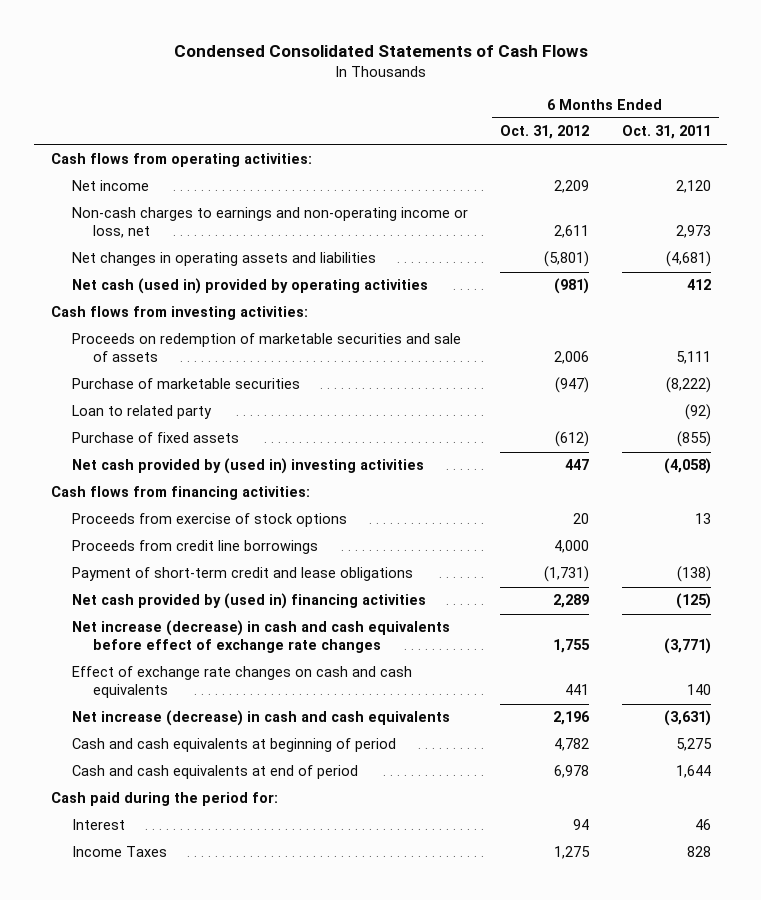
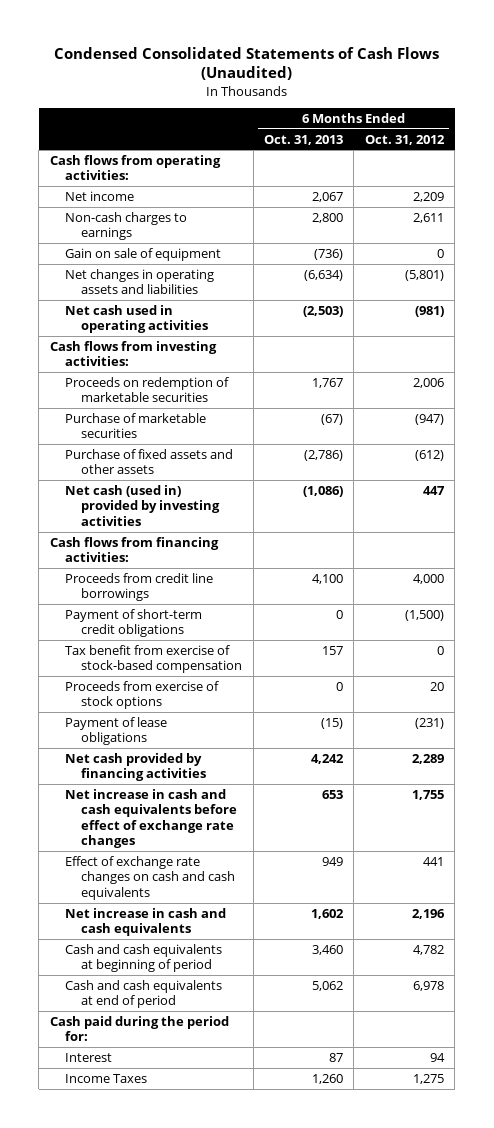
[173,44,588,57] Condensed Consolidated Statements of Cash Flows -> [53,46,439,81] Condensed Consolidated Statements of Cash Flows (Unaudited)
[621,125,711,140] Oct. 31, 2011 -> none
none -> [263,134,343,145] Oct. 31, 2013
[71,207,468,239] Non-cash charges to earnings and non-operating income or loss, net -> [65,211,188,241] Non-cash charges to earnings
none -> [65,247,222,261] Gain on sale of equipment
[71,278,428,295] Net cash (used in) provided by operating activities -> [65,304,209,334] Net cash used in operating activities
[71,333,461,363] Proceeds on redemption of marketable securities and sale of assets -> [65,376,230,403] Proceeds on redemption of marketable securities
[71,405,212,420] Loan to related party -> none
[71,432,239,444] Purchase of fixed assets -> [65,448,234,475] Purchase of fixed assets and other assets
[71,458,424,475] Net cash provided by (used in) investing activities -> [65,484,221,526] Net cash (used in) provided by investing activities
[71,567,413,582] Payment of short-term credit and lease obligations -> [65,608,203,638] Payment of short-term credit obligations
[544,566,590,583] (1,731) -> [404,609,444,621] (1,500)
none -> [65,644,243,674] Tax benefit from exercise of stock-based compensation
[71,513,347,528] Proceeds from exercise of stock options -> [65,680,220,710] Proceeds from exercise of stock options
none -> [65,716,168,746] Payment of lease obligations
[71,593,426,610] Net cash provided by (used in) financing activities -> [65,752,207,782] Net cash provided by financing activities
[71,620,450,654] Net increase (decrease) in cash and cash equivalents before effect of exchange rate changes -> [65,788,238,849] Net increase in cash and cash equivalents before effect of exchange rate changes
[71,710,450,727] Net increase (decrease) in cash and cash equivalents -> [65,907,227,937] Net increase in cash and cash equivalents

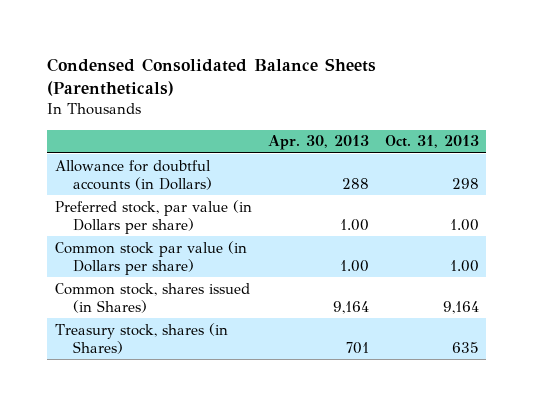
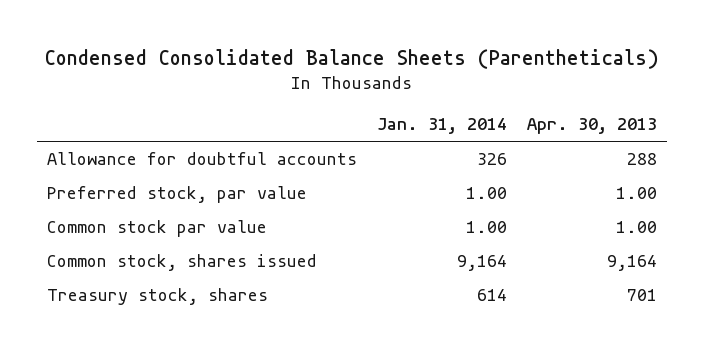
[384,135,479,149] Oct. 31, 2013 -> none
none -> [376,118,507,135] Jan. 31, 2014
[55,159,212,190] Allowance for doubtful accounts (in Dollars) -> [47,152,358,166] Allowance for doubtful accounts
[55,199,253,234] Preferred stock, par value (in Dollars per share) -> [47,186,308,204] Preferred stock, par value
[55,240,248,275] Common stock par value (in Dollars per share) -> [47,220,268,238] Common stock par value
[55,282,251,313] Common stock, shares issued (in Shares) -> [47,254,318,272] Common stock, shares issued
[55,322,229,354] Treasury stock, shares (in Shares) -> [47,288,269,306] Treasury stock, shares

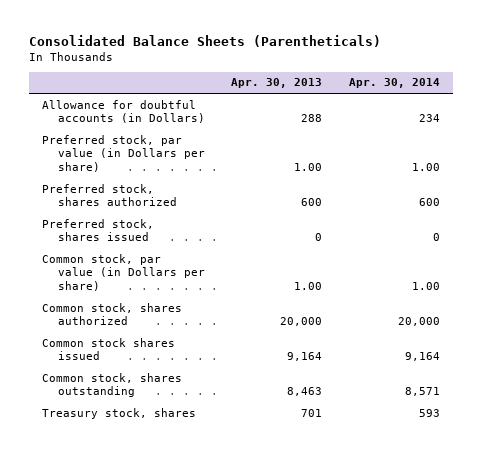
[44,48,659,69] Condensed Consolidated Balance Sheets (Parentheticals) -> [29,35,382,48] Consolidated Balance Sheets (Parentheticals)
[376,118,507,135] Jan. 31, 2014 -> none
none -> [348,78,440,89] Apr. 30, 2014
[47,152,358,166] Allowance for doubtful accounts -> [42,99,206,124] Allowance for doubtful accounts (in Dollars)
[47,186,308,204] Preferred stock, par value -> [42,134,206,173] Preferred stock, par value (in Dollars per share)
none -> [42,183,178,207] Preferred stock, shares authorized
none -> [42,218,155,242] Preferred stock, shares issued
[47,220,268,238] Common stock par value -> [42,253,206,292] Common stock, par value (in Dollars per share)
none -> [42,302,183,326] Common stock, shares authorized
[47,254,318,272] Common stock, shares issued -> [42,337,176,361] Common stock shares issued
none -> [42,372,183,398] Common stock, shares outstanding

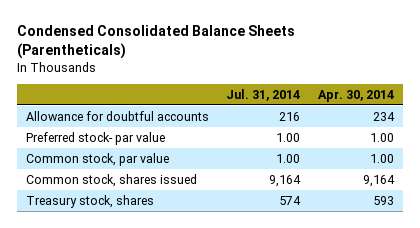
[29,35,382,48] Consolidated Balance Sheets (Parentheticals) -> [16,24,295,60] Condensed Consolidated Balance Sheets (Parentheticals)
[231,78,323,89] Apr. 30, 2013 -> none
none -> [226,88,301,101] Jul. 31, 2014
[42,183,178,207] Preferred stock, shares authorized -> none
[42,218,155,242] Preferred stock, shares issued -> none
[42,302,183,326] Common stock, shares authorized -> none
[42,372,183,398] Common stock, shares outstanding -> none
[42,99,206,124] Allowance for doubtful accounts (in Dollars) -> [25,110,209,121] Allowance for doubtful accounts
[42,134,206,173] Preferred stock, par value (in Dollars per share) -> [25,131,165,145] Preferred stock- par value
[42,253,206,292] Common stock, par value (in Dollars per share) -> [25,152,169,166] Common stock, par value
[42,337,176,361] Common stock shares issued -> [25,173,197,187] Common stock, shares issued

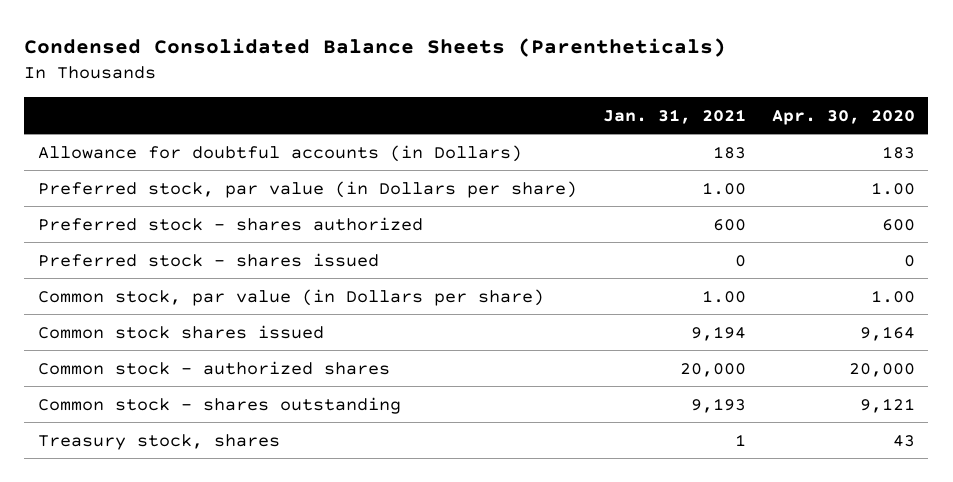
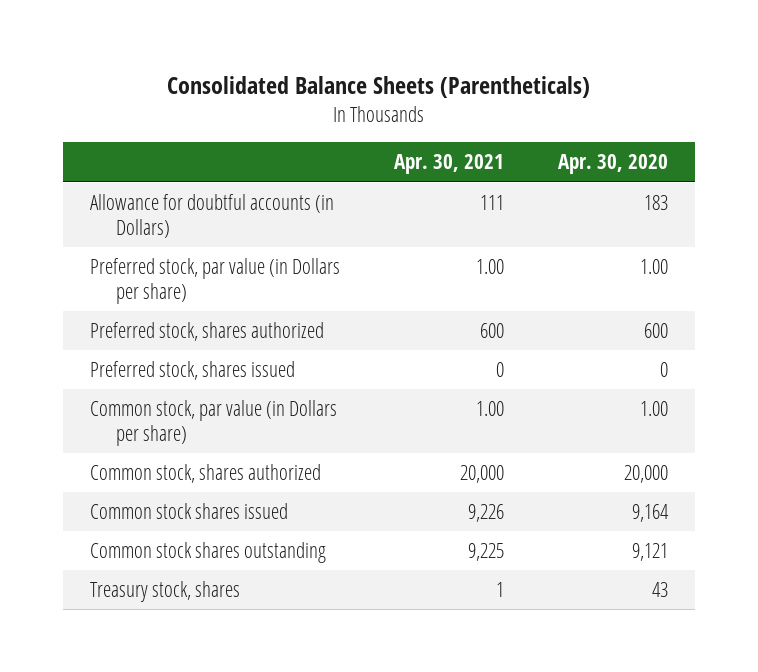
[24,38,727,58] Condensed Consolidated Balance Sheets (Parentheticals) -> [167,76,591,99] Consolidated Balance Sheets (Parentheticals)
[602,108,746,124] Jan. 31, 2021 -> none
none -> [394,154,505,175] Apr. 30, 2021
[37,216,423,231] Preferred stock - shares authorized -> [89,321,324,341] Preferred stock, shares authorized
[37,252,379,267] Preferred stock - shares issued -> [89,360,295,380] Preferred stock, shares issued
none -> [89,463,321,483] Common stock, shares authorized
[37,360,390,375] Common stock - authorized shares -> none
[37,396,401,414] Common stock - shares outstanding -> [89,541,326,563] Common stock shares outstanding

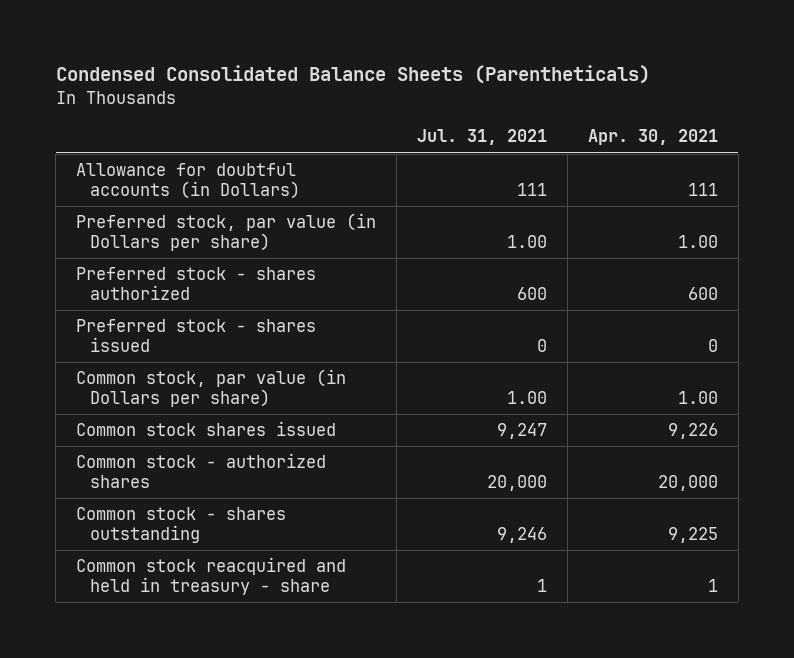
[167,76,591,99] Consolidated Balance Sheets (Parentheticals) -> [55,65,650,85] Condensed Consolidated Balance Sheets (Parentheticals)
[558,154,669,175] Apr. 30, 2020 -> none
none -> [417,129,548,146] Jul. 31, 2021
[89,321,324,341] Preferred stock, shares authorized -> [76,267,317,301] Preferred stock - shares authorized
[89,360,295,380] Preferred stock, shares issued -> [76,319,317,353] Preferred stock - shares issued
[89,463,321,483] Common stock, shares authorized -> none
none -> [76,453,327,489] Common stock - authorized shares
[89,541,326,563] Common stock shares outstanding -> [76,507,287,544] Common stock - shares outstanding
[89,580,240,602] Treasury stock, shares -> [76,557,347,596] Common stock reacquired and held in treasury - share

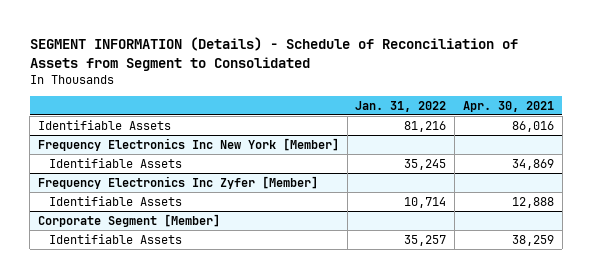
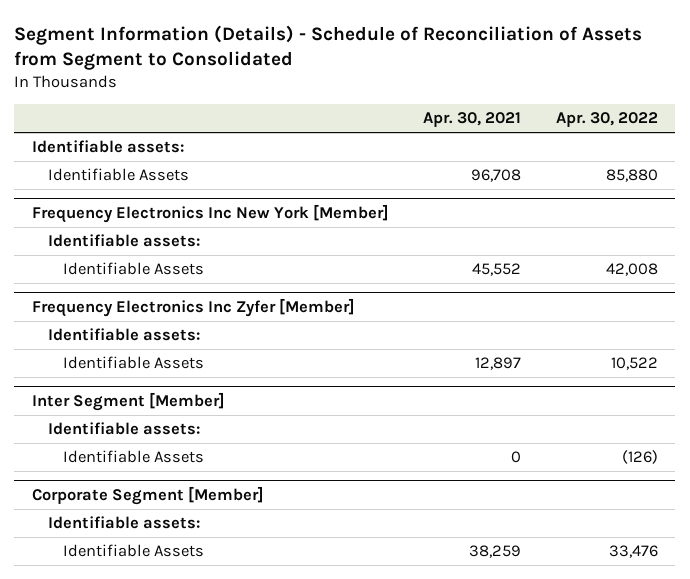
[29,36,518,71] SEGMENT INFORMATION (Details) - Schedule of Reconciliation of Assets from Segment to Consolidated -> [14,24,643,71] Segment Information (Details) - Schedule of Reconciliation of Assets from Segment to Consolidated
[355,101,447,113] Jan. 31, 2022 -> none
none -> [555,112,658,128] Apr. 30, 2022
none -> [31,140,184,154] Identifiable assets:
[511,120,554,132] 86,016 -> [471,169,522,183] 96,708
none -> [47,234,200,248] Identifiable assets:
[511,158,554,170] 34,869 -> [472,263,522,277] 45,552
none -> [47,328,200,342] Identifiable assets:
[511,196,554,208] 12,888 -> [475,357,522,371] 12,897
none -> [31,392,225,412] Inter Segment [Member]
none -> [47,422,200,436] Identifiable assets:
none -> [63,450,205,464] Identifiable Assets
none -> [47,516,200,530] Identifiable assets:

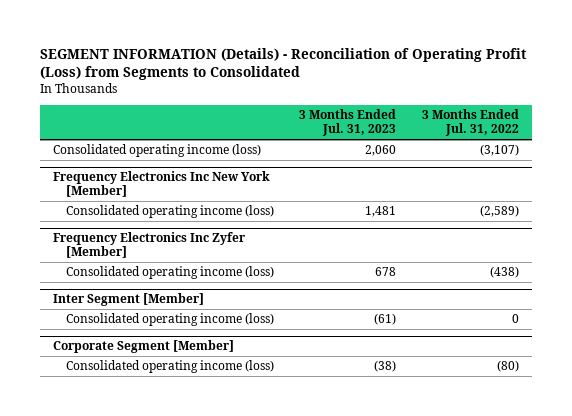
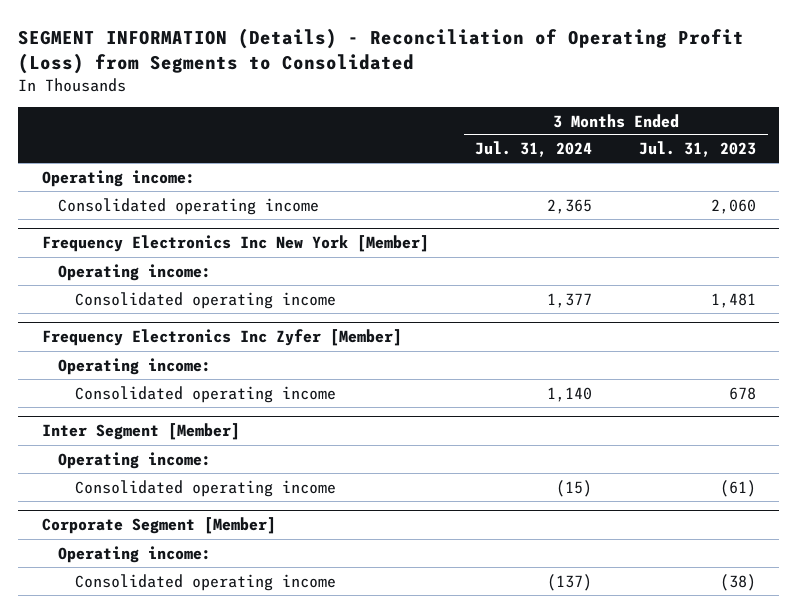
[421,109,519,137] 3 Months Ended Jul. 31, 2022 -> none
none -> [475,141,593,158] Jul. 31, 2024
none -> [41,169,195,187] Operating income:
[53,144,262,158] Consolidated operating income (loss) -> [58,197,320,215] Consolidated operating income
none -> [58,263,212,281] Operating income:
[66,205,275,219] Consolidated operating income (loss) -> [74,291,336,309] Consolidated operating income
none -> [58,357,212,375] Operating income:
[66,266,275,280] Consolidated operating income (loss) -> [74,385,336,403] Consolidated operating income
none -> [58,451,212,469] Operating income:
[66,313,275,327] Consolidated operating income (loss) -> [74,479,336,497] Consolidated operating income
none -> [58,545,212,563] Operating income:
[66,360,275,374] Consolidated operating income (loss) -> [74,573,336,591] Consolidated operating income

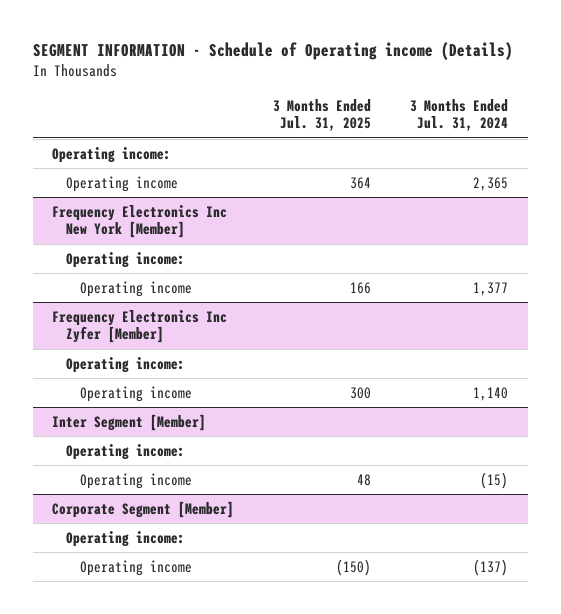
[18,27,745,74] SEGMENT INFORMATION (Details) - Reconciliation of Operating Profit (Loss) from Segments to Consolidated -> [32,41,513,60] SEGMENT INFORMATION - Schedule of Operating income (Details)
[639,141,757,158] Jul. 31, 2023 -> none
none -> [273,98,372,132] 3 Months Ended Jul. 31, 2025
[58,197,320,215] Consolidated operating income -> [66,175,179,192] Operating income
[74,291,336,309] Consolidated operating income -> [80,280,193,297] Operating income
[74,385,336,403] Consolidated operating income -> [80,385,193,402] Operating income
[74,479,336,497] Consolidated operating income -> [80,472,193,489] Operating income
[74,573,336,591] Consolidated operating income -> [80,559,193,576] Operating income

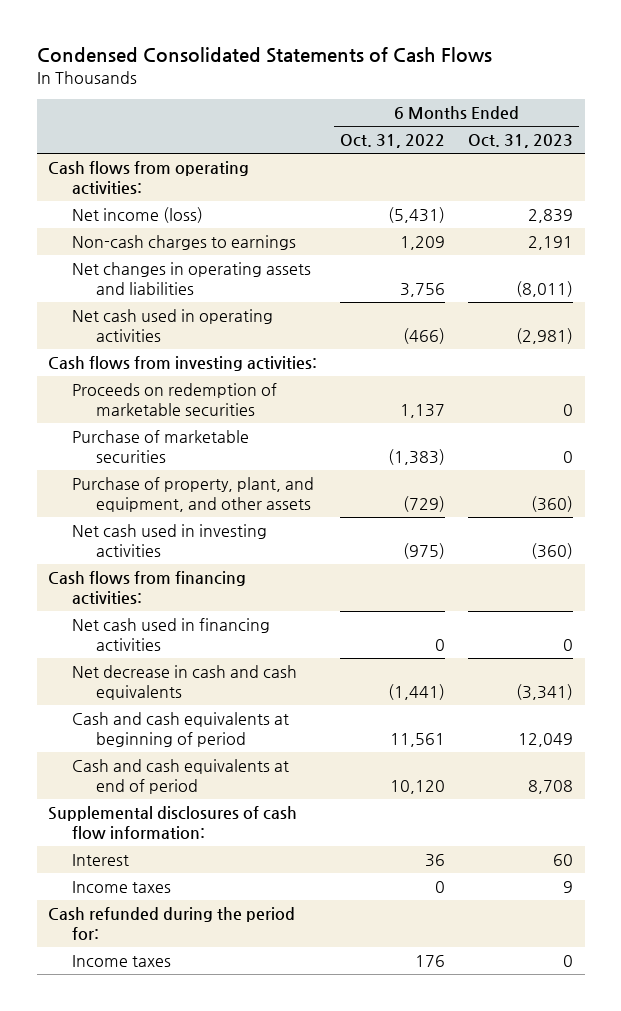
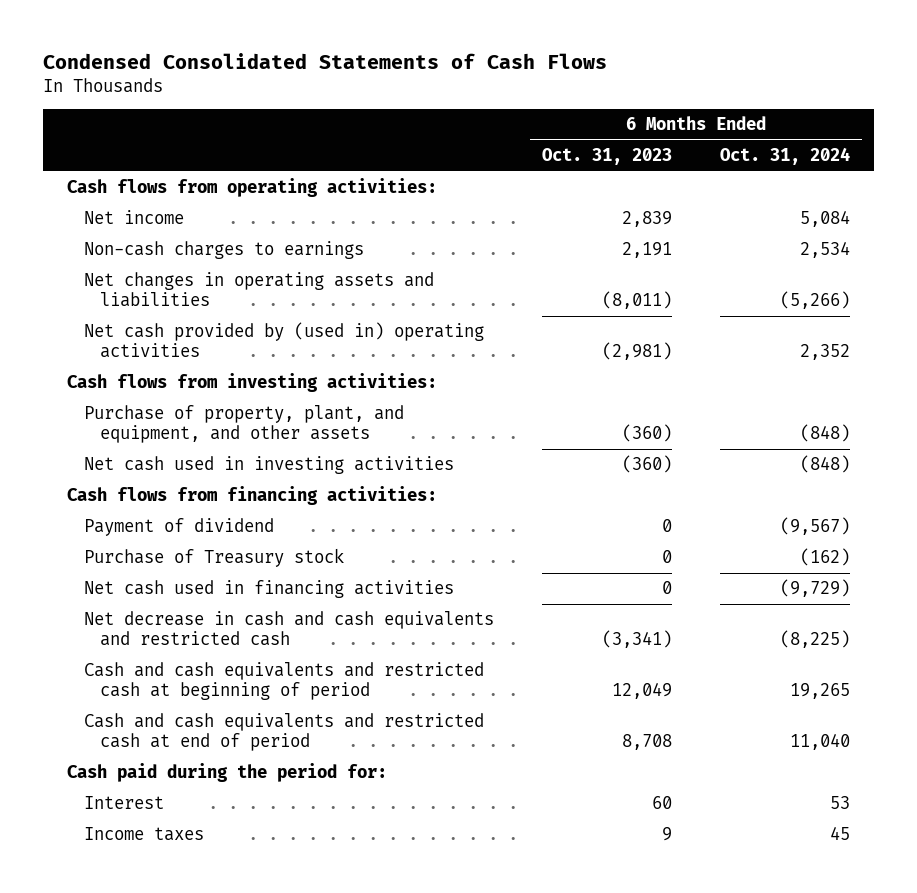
[340,134,446,149] Oct. 31, 2022 -> none
none -> [719,147,850,166] Oct. 31, 2024
[71,207,203,224] Net income (loss) -> [83,210,184,225] Net income
[71,309,273,343] Net cash used in operating activities -> [83,322,484,359] Net cash provided by (used in) operating activities
[71,383,277,417] Proceeds on redemption of marketable securities -> none
[71,430,249,464] Purchase of marketable securities -> none
none -> [83,518,274,537] Payment of dividend
none -> [83,548,344,568] Purchase of Treasury stock
[48,806,298,840] Supplemental disclosures of cash flow information: -> none
[71,665,297,701] Net decrease in cash and cash equivalents -> [83,611,494,647] Net decrease in cash and cash equivalents and restricted cash
[71,712,289,748] Cash and cash equivalents at beginning of period -> [83,662,484,701] Cash and cash equivalents and restricted cash at beginning of period
[71,759,289,795] Cash and cash equivalents at end of period -> [83,713,484,752] Cash and cash equivalents and restricted cash at end of period
none -> [66,763,387,783] Cash paid during the period for:
[48,907,296,941] Cash refunded during the period for: -> none
[71,955,171,968] Income taxes -> none

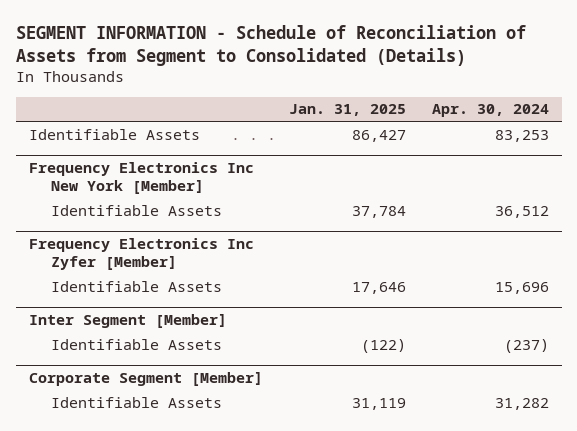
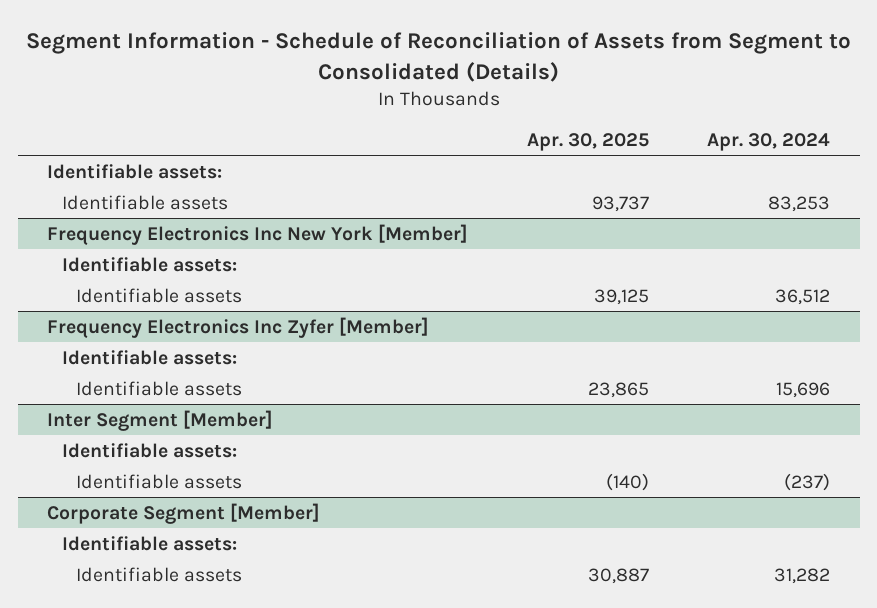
[15,24,526,66] SEGMENT INFORMATION - Schedule of Reconciliation of Assets from Segment to Consolidated (Details) -> [25,32,851,82] Segment Information - Schedule of Reconciliation of Assets from Segment to Consolidated (Details)
[288,104,406,117] Jan. 31, 2025 -> none
none -> [526,133,649,152] Apr. 30, 2025
none -> [47,163,223,179] Identifiable assets:
[28,128,200,140] Identifiable Assets -> [61,194,228,210] Identifiable assets
none -> [61,256,237,272] Identifiable assets:
[51,204,223,216] Identifiable Assets -> [75,287,242,303] Identifiable assets
none -> [61,349,237,365] Identifiable assets:
[51,280,223,292] Identifiable Assets -> [75,380,242,396] Identifiable assets
none -> [61,442,237,458] Identifiable assets:
[51,338,223,350] Identifiable Assets -> [75,473,242,489] Identifiable assets
none -> [61,535,237,551] Identifiable assets:
[51,396,223,408] Identifiable Assets -> [75,566,242,582] Identifiable assets

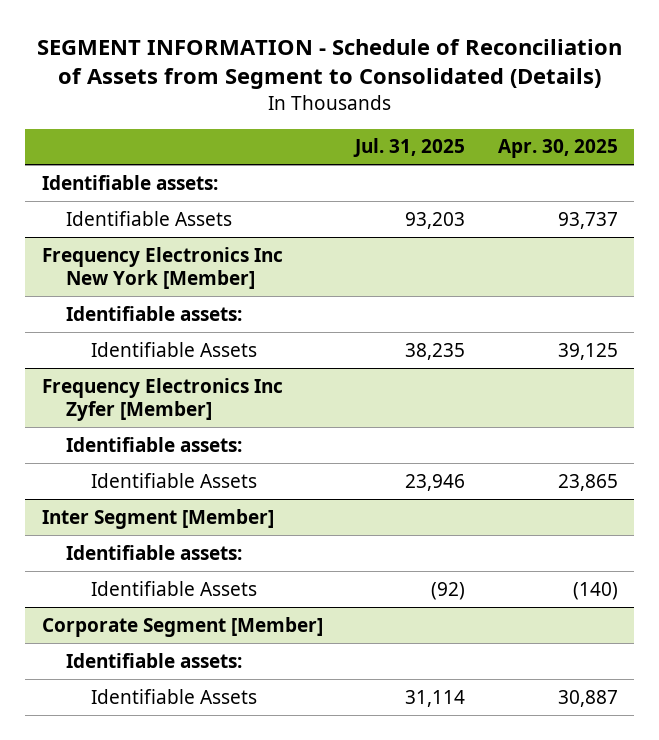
[25,32,851,82] Segment Information - Schedule of Reconciliation of Assets from Segment to Consolidated (Details) -> [36,38,622,90] SEGMENT INFORMATION - Schedule of Reconciliation of Assets from Segment to Consolidated (Details)
[707,133,831,152] Apr. 30, 2024 -> none
none -> [353,138,466,158] Jul. 31, 2025
[61,194,228,210] Identifiable assets -> [66,210,233,226] Identifiable Assets
[75,287,242,303] Identifiable assets -> [90,341,257,357] Identifiable Assets
[75,380,242,396] Identifiable assets -> [90,472,257,488] Identifiable Assets
[75,473,242,489] Identifiable assets -> [90,580,257,596] Identifiable Assets
[75,566,242,582] Identifiable assets -> [90,688,257,704] Identifiable Assets

